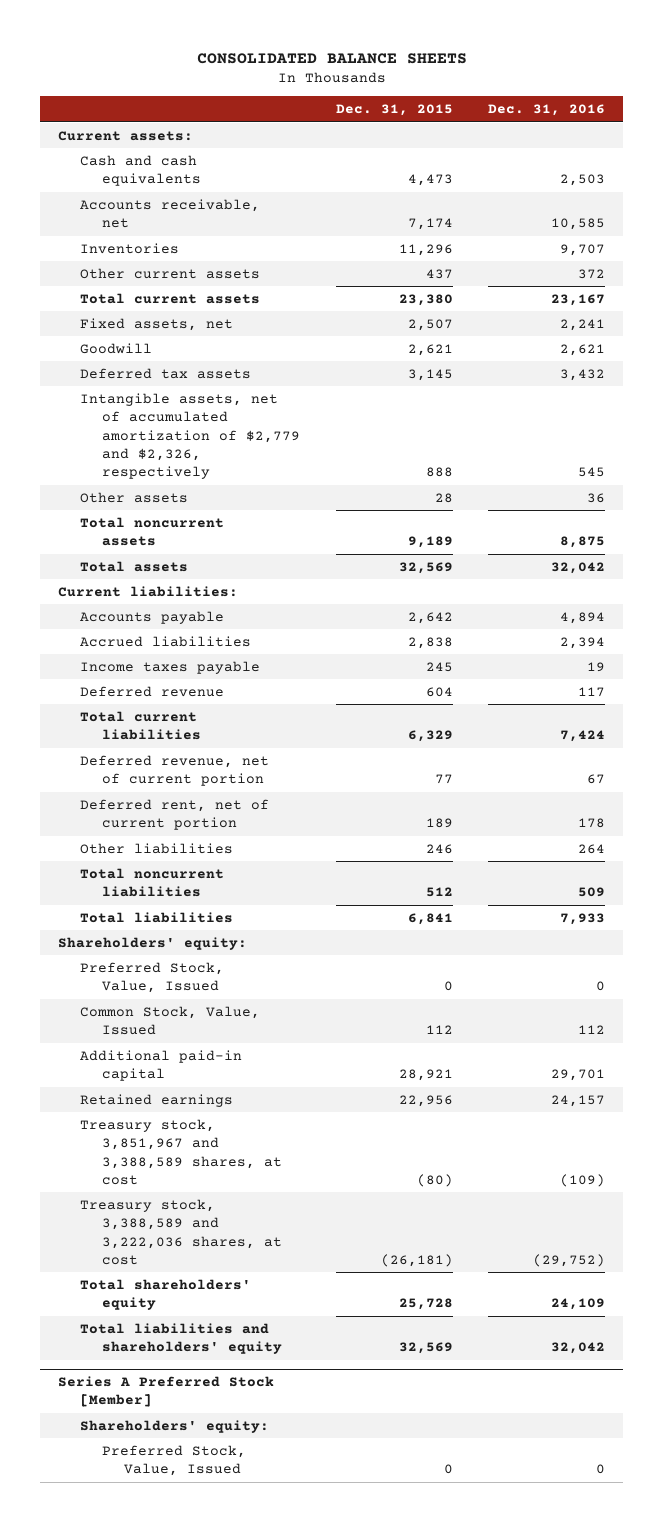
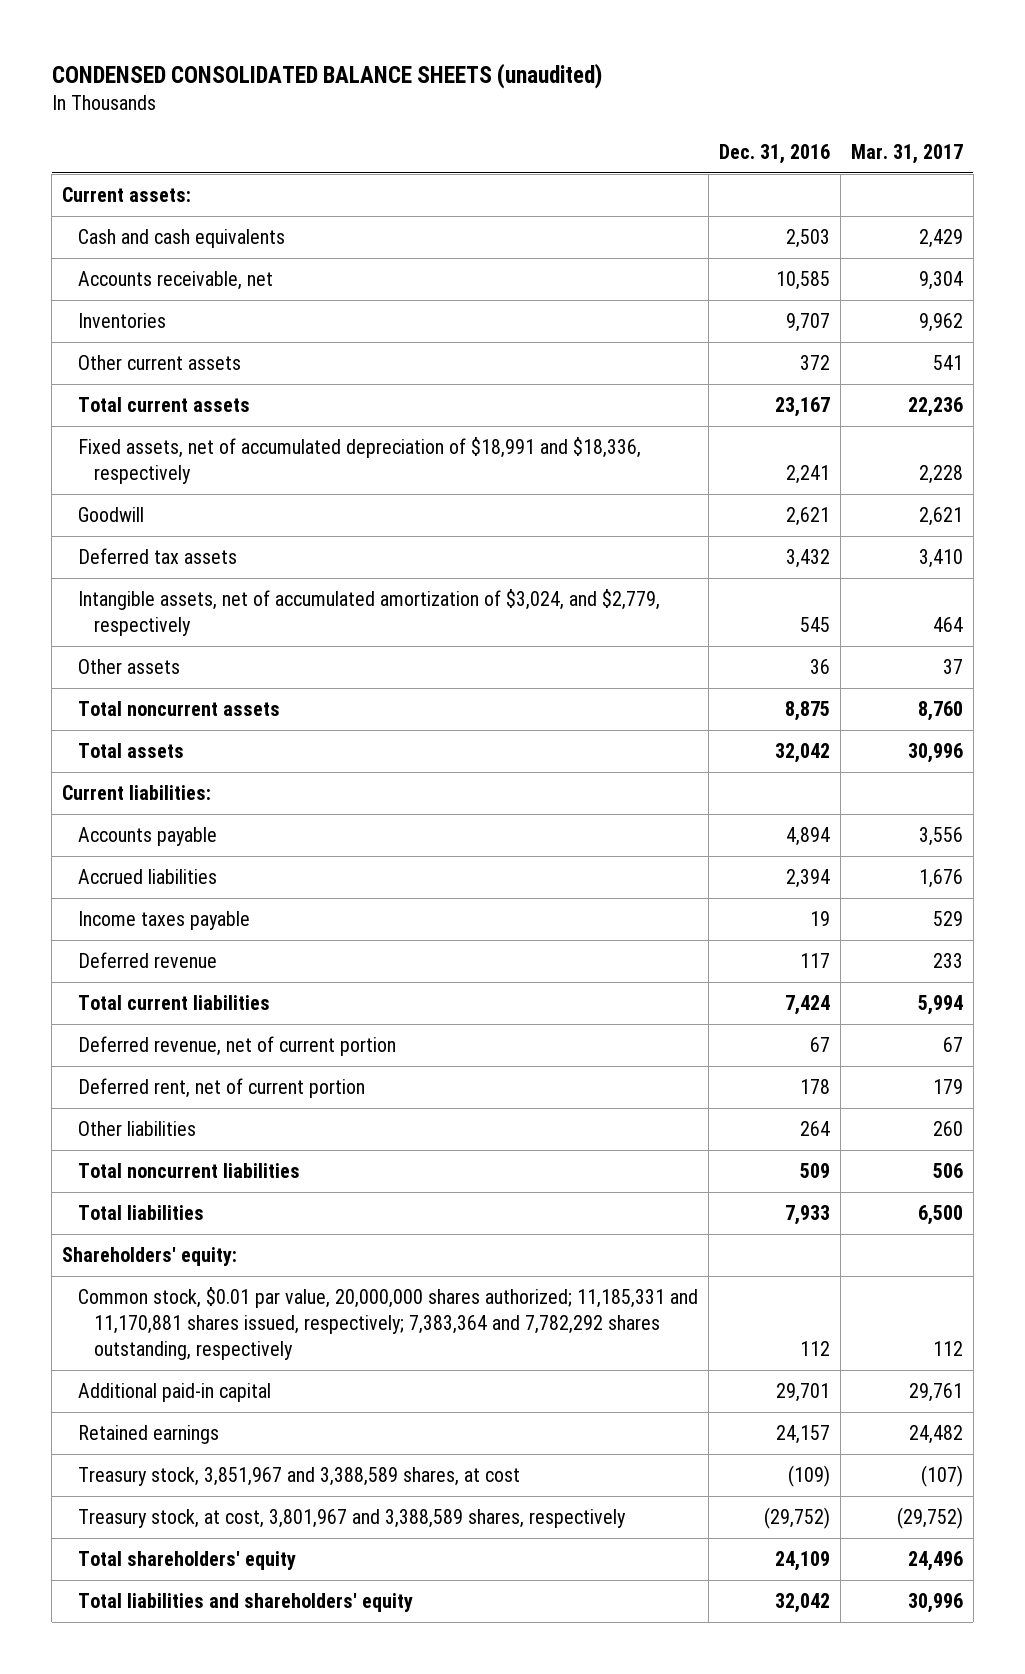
[196,52,467,64] CONSOLIDATED BALANCE SHEETS -> [51,63,602,90] CONDENSED CONSOLIDATED BALANCE SHEETS (unaudited)
[335,104,453,117] Dec. 31, 2015 -> none
none -> [850,143,963,164] Mar. 31, 2017
[79,317,233,331] Fixed assets, net -> [77,437,641,485] Fixed assets, net of accumulated depreciation of $18,991 and $18,336, respectively
[79,392,300,480] Intangible assets, net of accumulated amortization of $2,779 and $2,326, respectively -> [77,589,660,637] Intangible assets, net of accumulated amortization of $3,024, and $2,779, respectively
[79,961,224,994] Preferred Stock, Value, Issued -> none
[79,1005,260,1036] Common Stock, Value, Issued -> [77,1287,698,1361] Common stock, $0.01 par value, 20,000,000 shares authorized; 11,185,331 and 11,170,881 shares issued, respectively; 7,383,364 and 7,782,292 shares outstanding, respectively
[79,1198,282,1265] Treasury stock, 3,388,589 and 3,222,036 shares, at cost -> [77,1509,626,1529] Treasury stock, at cost, 3,801,967 and 3,388,589 shares, respectively
[58,1375,275,1408] Series A Preferred Stock [Member] -> none
[79,1419,269,1433] Shareholders' equity: -> none
[101,1444,246,1477] Preferred Stock, Value, Issued -> none

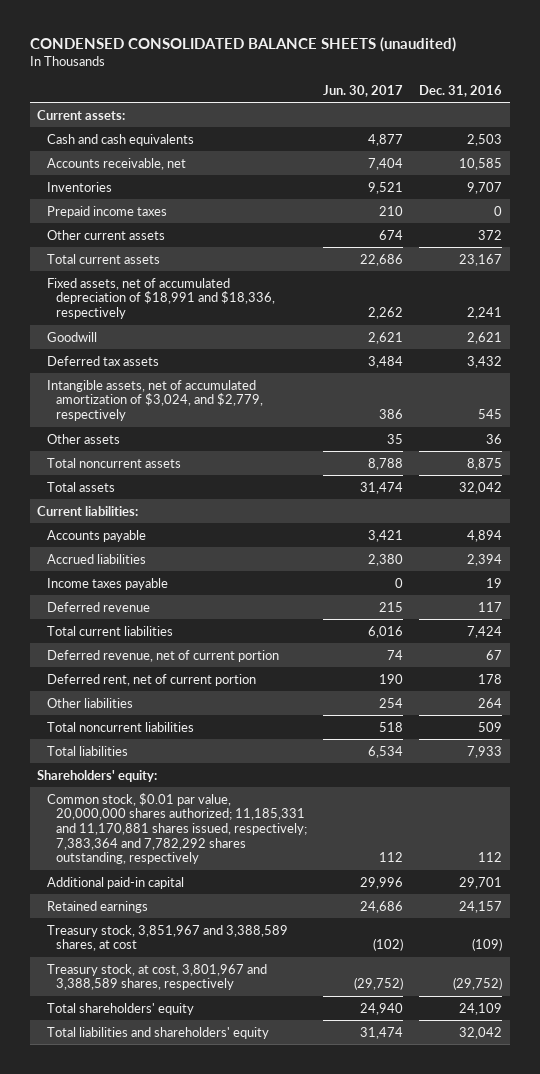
[850,143,963,164] Mar. 31, 2017 -> none
none -> [323,84,404,97] Jun. 30, 2017
none -> [46,205,167,218] Prepaid income taxes

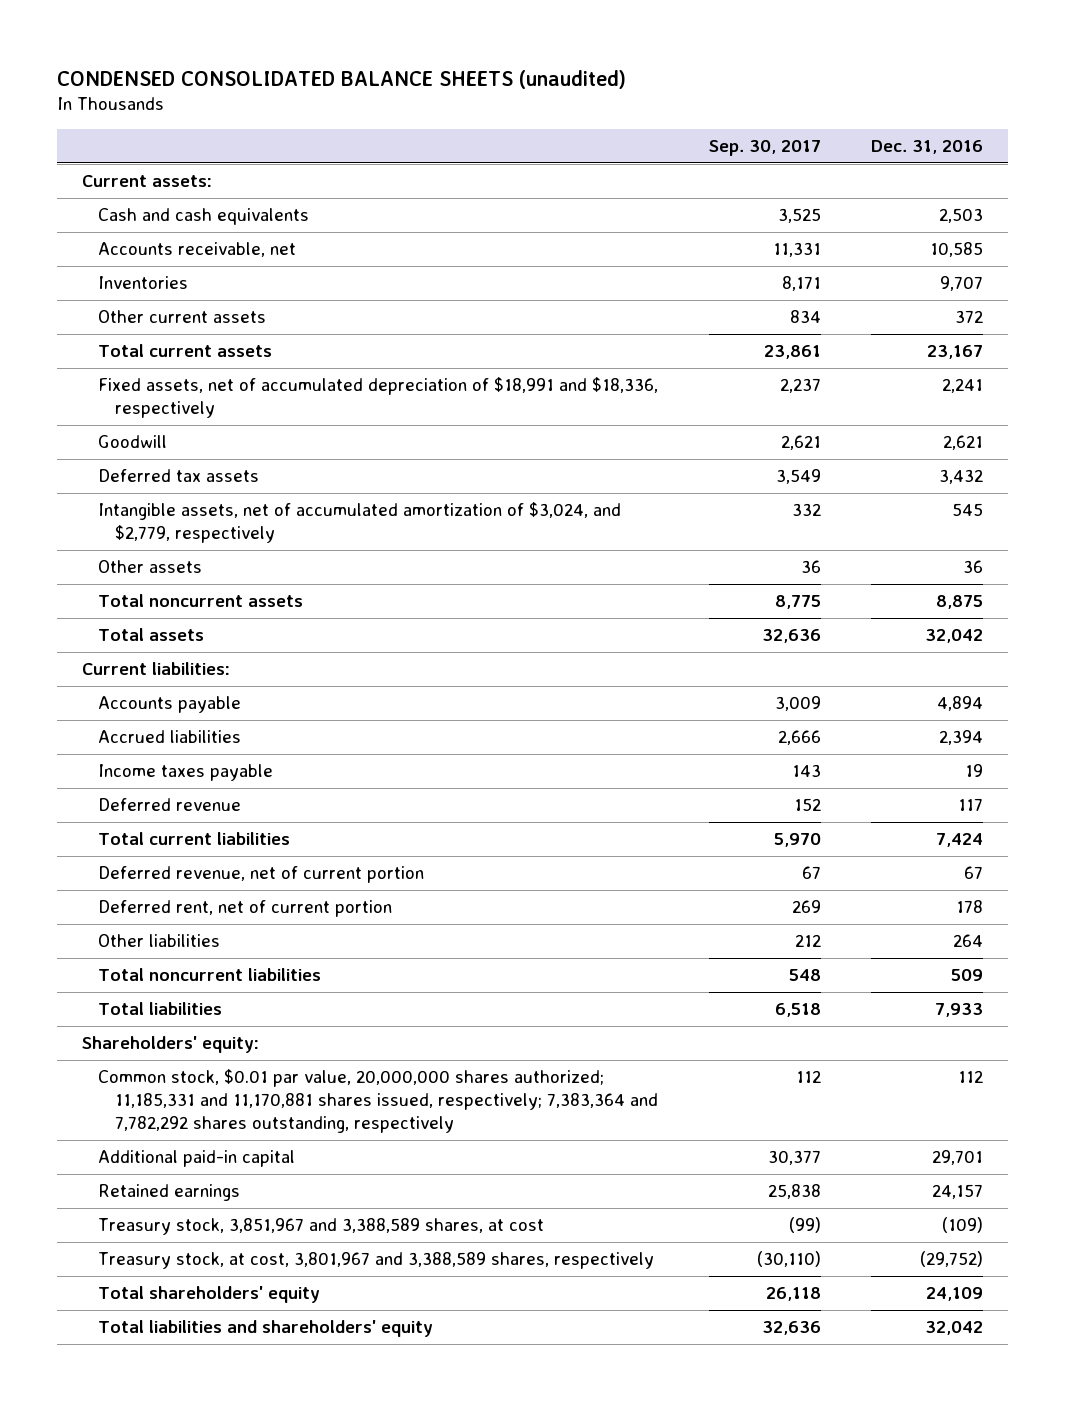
[323,84,404,97] Jun. 30, 2017 -> none
none -> [708,139,821,156] Sep. 30, 2017
[46,205,167,218] Prepaid income taxes -> none

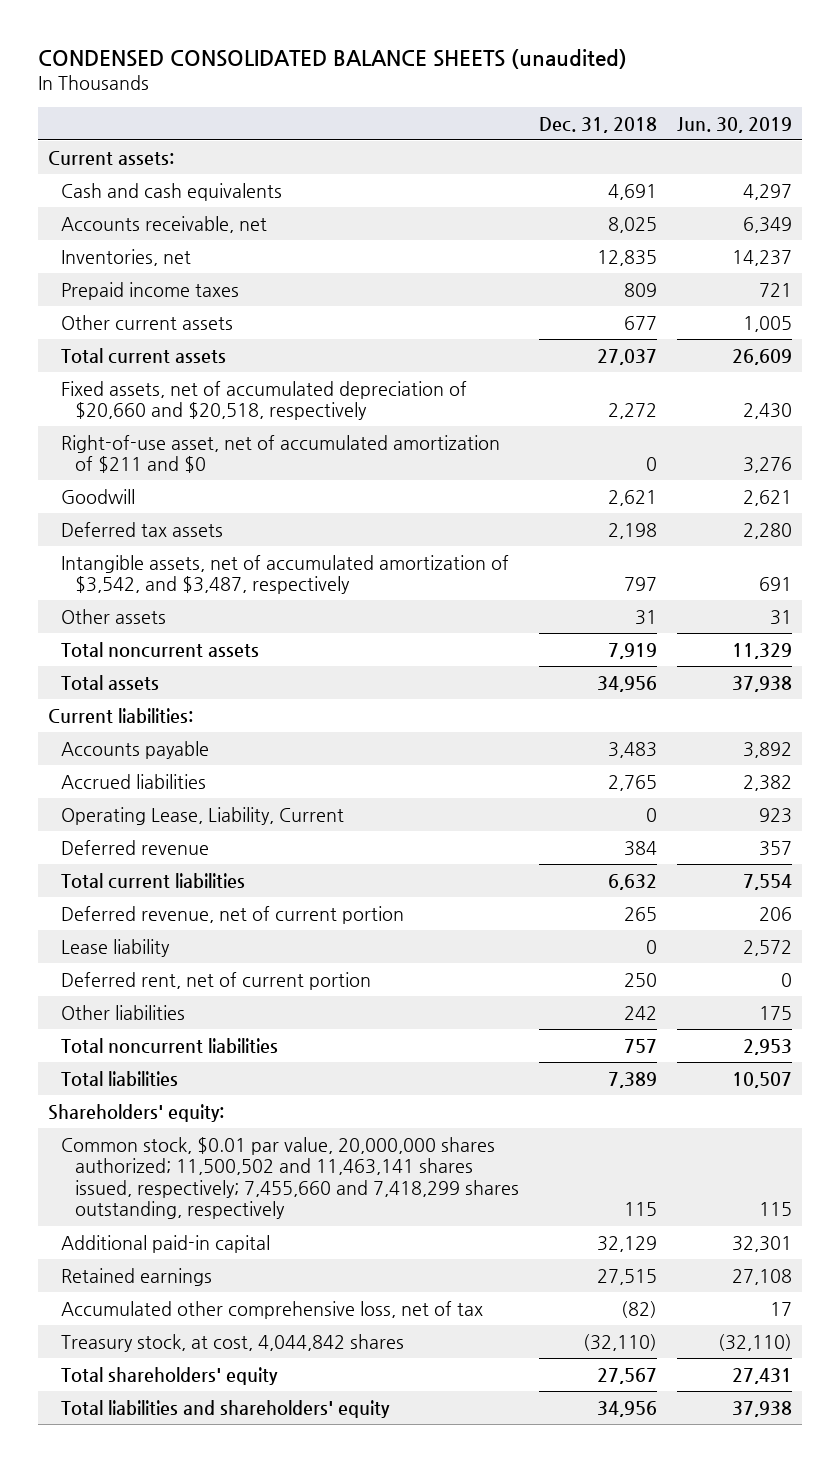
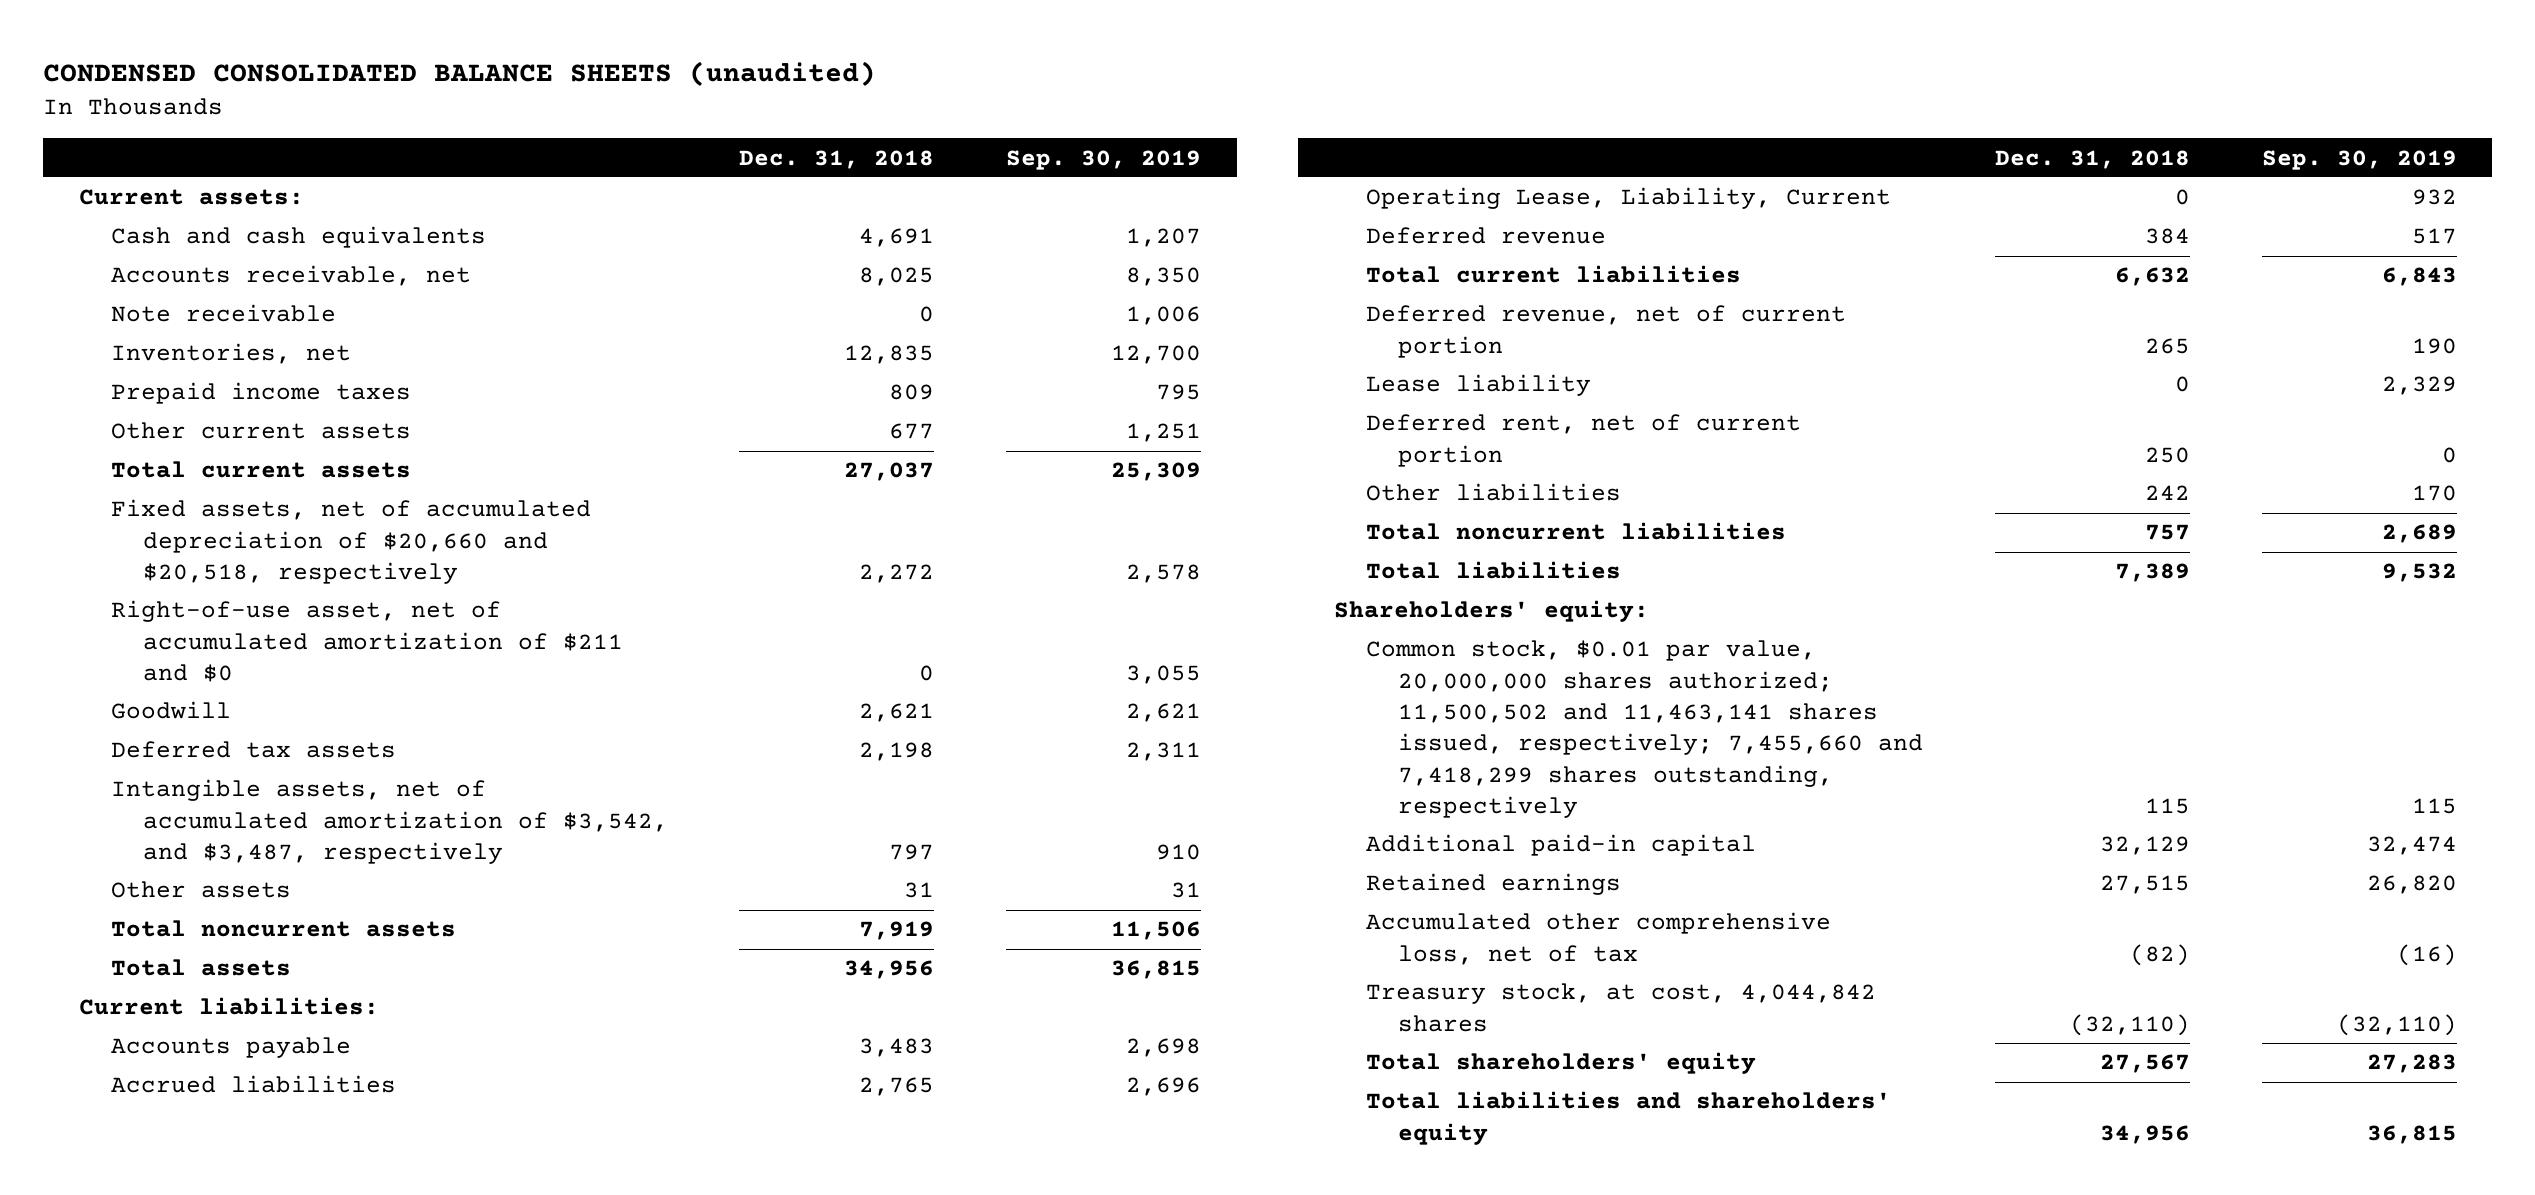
[677,116,793,133] Jun. 30, 2019 -> none
none -> [1006,149,1202,170] Sep. 30, 2019
none -> [110,304,336,323] Note receivable

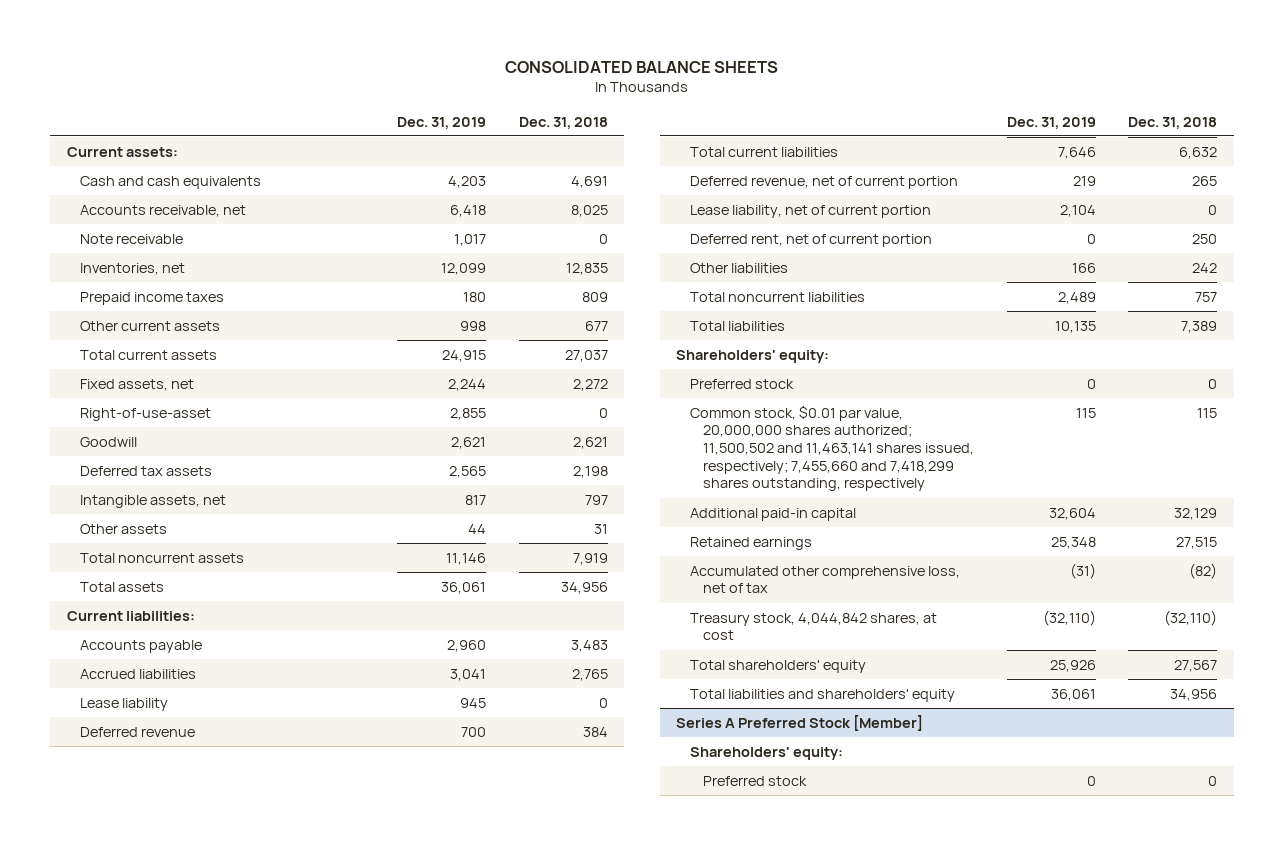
[42,60,876,86] CONDENSED CONSOLIDATED BALANCE SHEETS (unaudited) -> [504,60,778,73] CONSOLIDATED BALANCE SHEETS
[1006,149,1202,170] Sep. 30, 2019 -> none
none -> [397,116,487,129] Dec. 31, 2019
[110,499,591,585] Fixed assets, net of accumulated depreciation of $20,660 and $20,518, respectively -> [80,378,195,391] Fixed assets, net
[110,600,623,683] Right-of-use asset, net of accumulated amortization of $211 and $0 -> [80,407,212,421] Right-of-use-asset
[110,779,668,865] Intangible assets, net of accumulated amortization of $3,542, and $3,487, respectively -> [80,494,227,508] Intangible assets, net
[1365,187,1891,210] Operating Lease, Liability, Current -> none
[1365,374,1591,397] Lease liability -> [80,697,169,711] Lease liability
none -> [689,204,931,218] Lease liability, net of current portion
none -> [689,378,794,389] Preferred stock
[1365,983,1876,1032] Treasury stock, at cost, 4,044,842 shares -> [689,612,937,641] Treasury stock, 4,044,842 shares, at cost
none -> [676,714,924,731] Series A Preferred Stock [Member]
none -> [689,746,843,760] Shareholders' equity:
none -> [703,775,808,786] Preferred stock

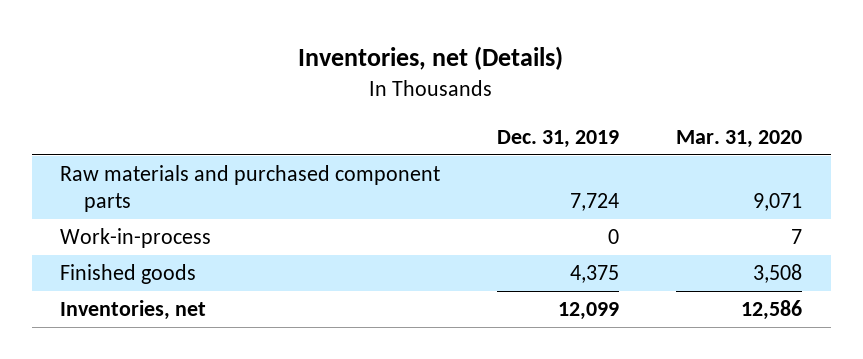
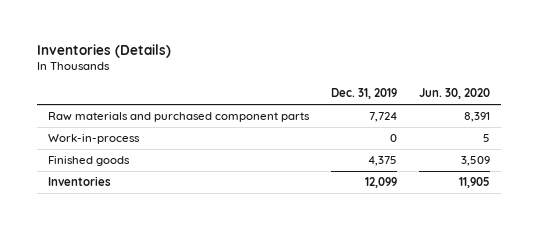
[298,46,564,71] Inventories, net (Details) -> [36,43,171,58] Inventories (Details)
[676,129,803,148] Mar. 31, 2020 -> none
none -> [419,88,491,100] Jun. 30, 2020
[60,300,207,321] Inventories, net -> [47,176,111,187] Inventories

